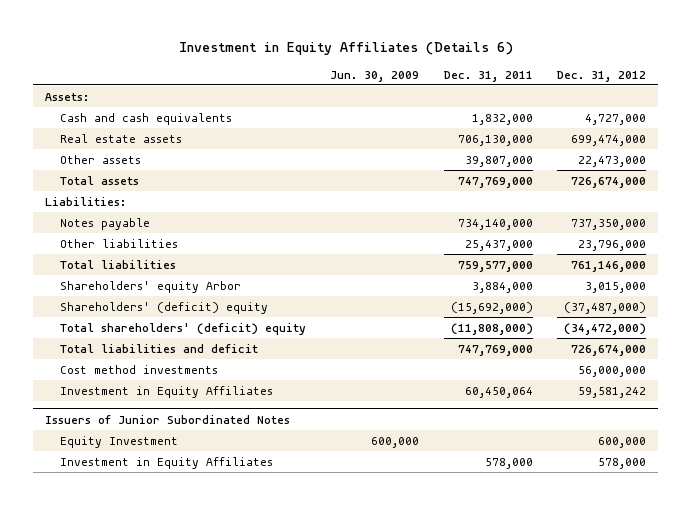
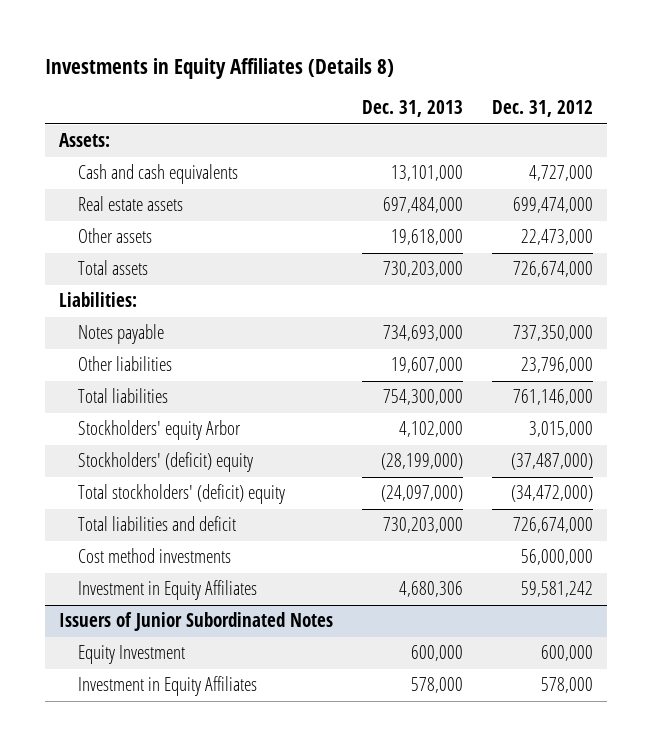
[178,41,513,55] Investment in Equity Affiliates (Details 6) -> [44,57,394,79] Investments in Equity Affiliates (Details 8)
[330,70,420,82] Jun. 30, 2009 -> none
[443,70,533,82] Dec. 31, 2011 -> none
none -> [362,100,464,118] Dec. 31, 2013
[59,280,241,293] Shareholders' equity Arbor -> [77,420,241,441] Stockholders' equity Arbor
[59,301,268,314] Shareholders' (deficit) equity -> [77,452,253,473] Stockholders' (deficit) equity
[59,322,306,335] Total shareholders' (deficit) equity -> [77,484,285,505] Total stockholders' (deficit) equity

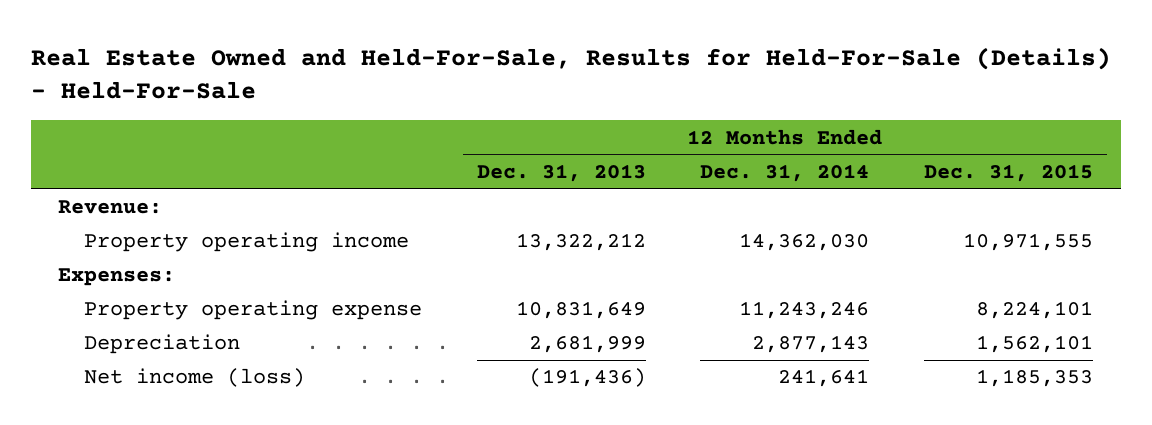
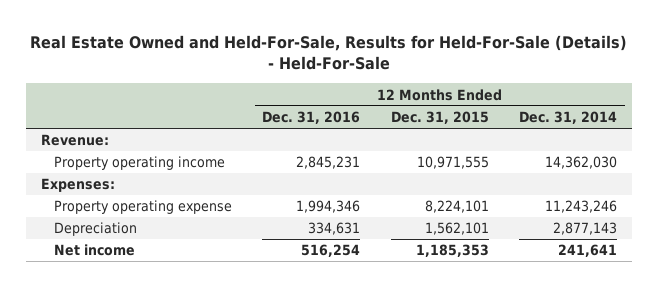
[476,163,646,182] Dec. 31, 2013 -> none
none -> [262,111,361,125] Dec. 31, 2016
[83,368,305,388] Net income (loss) -> [54,244,136,257] Net income

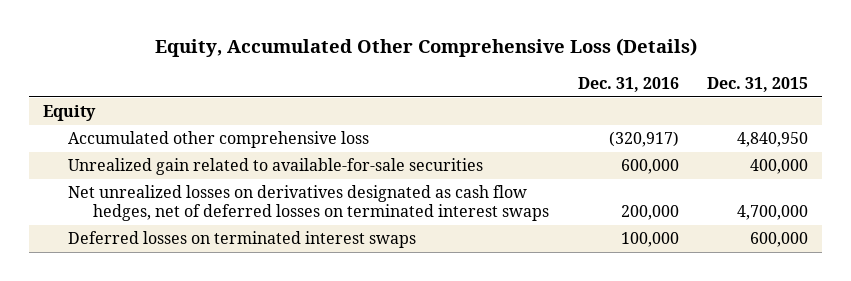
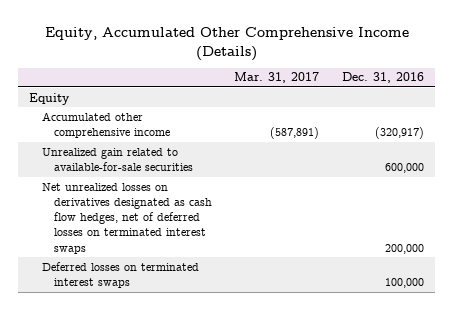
[154,38,697,58] Equity, Accumulated Other Comprehensive Loss (Details) -> [44,26,409,61] Equity, Accumulated Other Comprehensive Income (Details)
[707,76,809,92] Dec. 31, 2015 -> none
none -> [234,72,320,84] Mar. 31, 2017
[68,131,370,149] Accumulated other comprehensive loss -> [41,111,171,139] Accumulated other comprehensive income

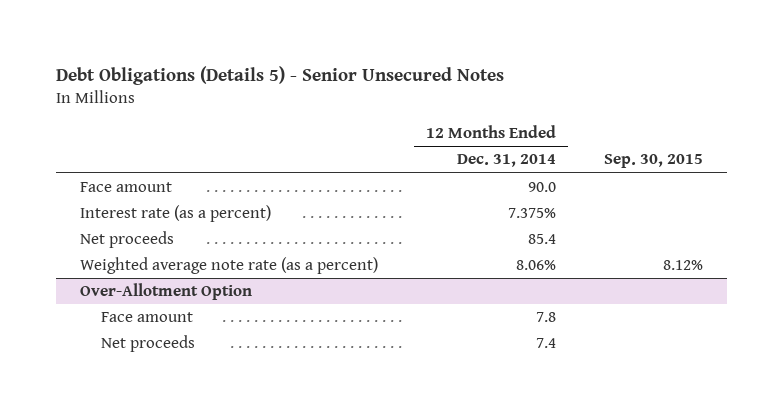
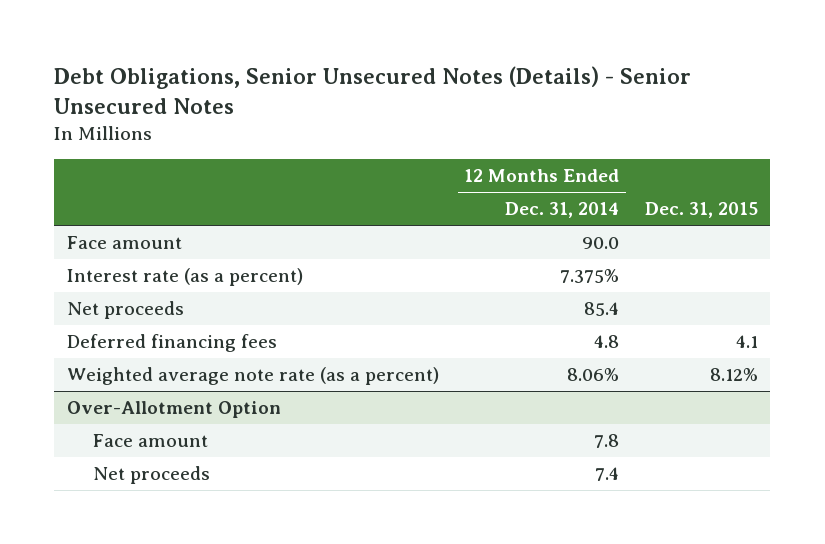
[55,66,504,86] Debt Obligations (Details 5) - Senior Unsecured Notes -> [54,66,692,115] Debt Obligations, Senior Unsecured Notes (Details) - Senior Unsecured Notes
[604,154,704,169] Sep. 30, 2015 -> none
none -> [644,202,758,219] Dec. 31, 2015
none -> [67,334,278,353] Deferred financing fees

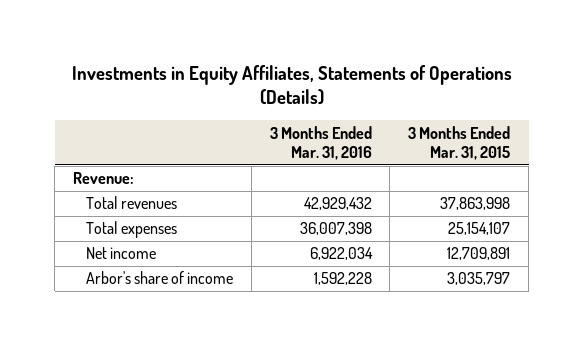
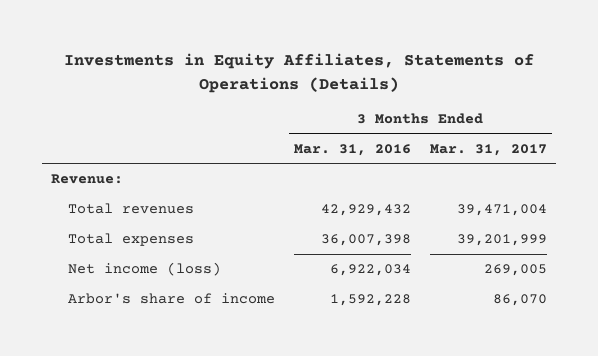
[408,125,511,161] 3 Months Ended Mar. 31, 2015 -> none
none -> [429,143,547,156] Mar. 31, 2017
[86,247,157,260] Net income -> [67,262,221,277] Net income (loss)

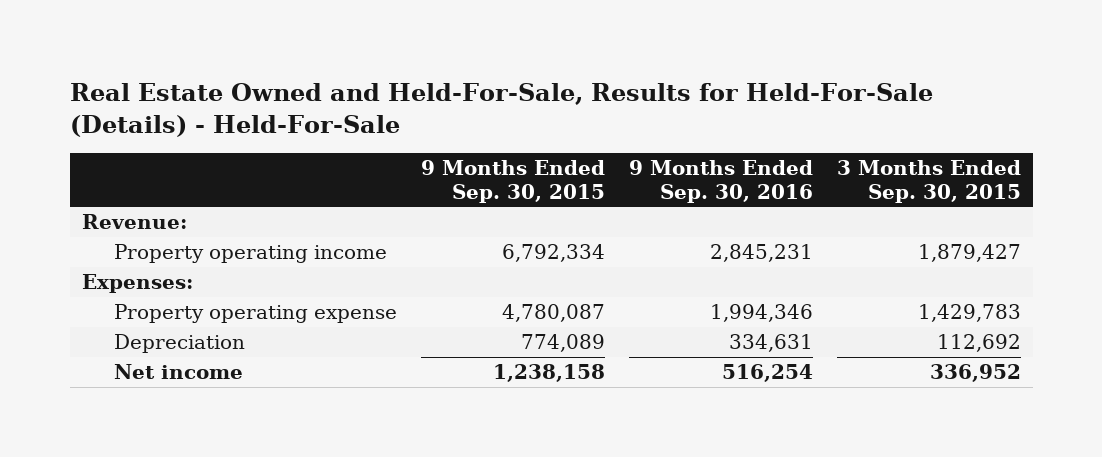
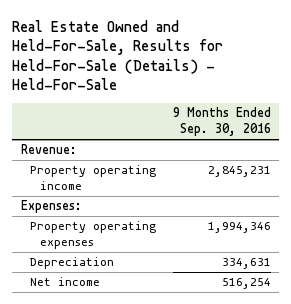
[420,160,605,203] 9 Months Ended Sep. 30, 2015 -> none
[836,160,1021,203] 3 Months Ended Sep. 30, 2015 -> none
[113,304,397,324] Property operating expense -> [30,221,157,250] Property operating expenses

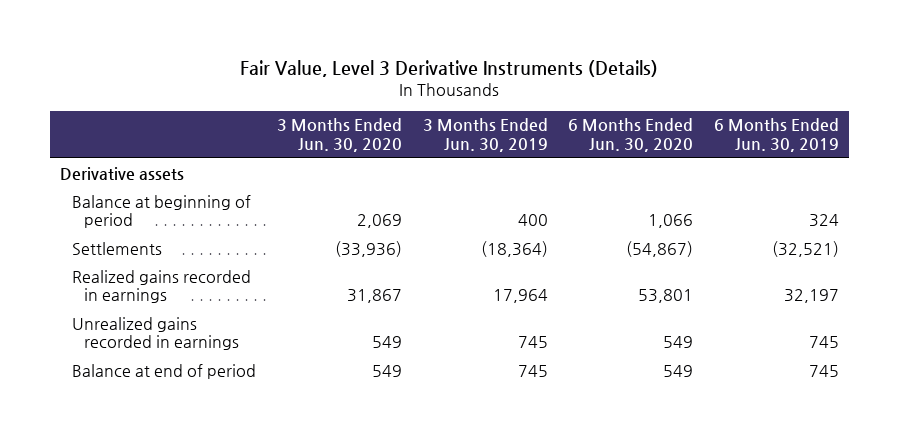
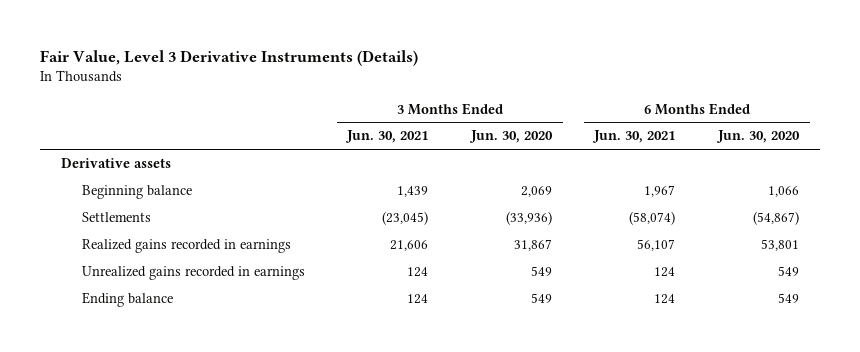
[422,118,548,152] 3 Months Ended Jun. 30, 2019 -> none
[713,118,839,152] 6 Months Ended Jun. 30, 2019 -> none
none -> [345,130,429,144] Jun. 30, 2021
none -> [592,130,676,144] Jun. 30, 2021
[72,194,252,229] Balance at beginning of period -> [81,185,192,200] Beginning balance
[72,363,257,379] Balance at end of period -> [81,292,173,308] Ending balance

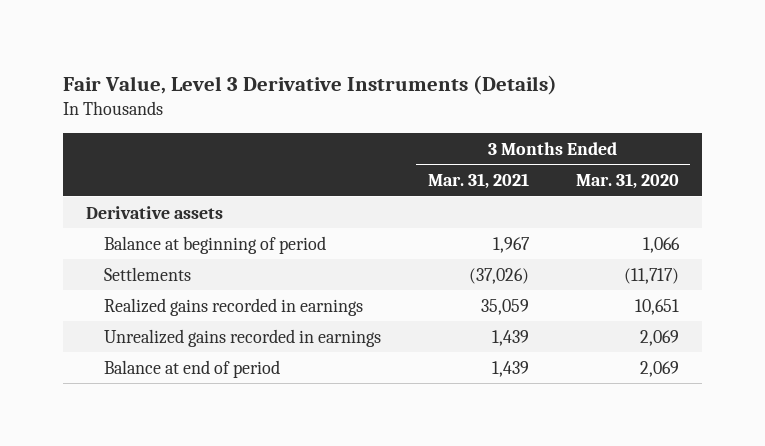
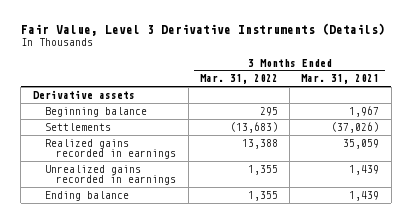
[575,173,679,190] Mar. 31, 2020 -> none
none -> [199,74,278,85] Mar. 31, 2022
[103,235,326,254] Balance at beginning of period -> [44,106,147,117] Beginning balance
[103,359,280,378] Balance at end of period -> [44,190,129,201] Ending balance

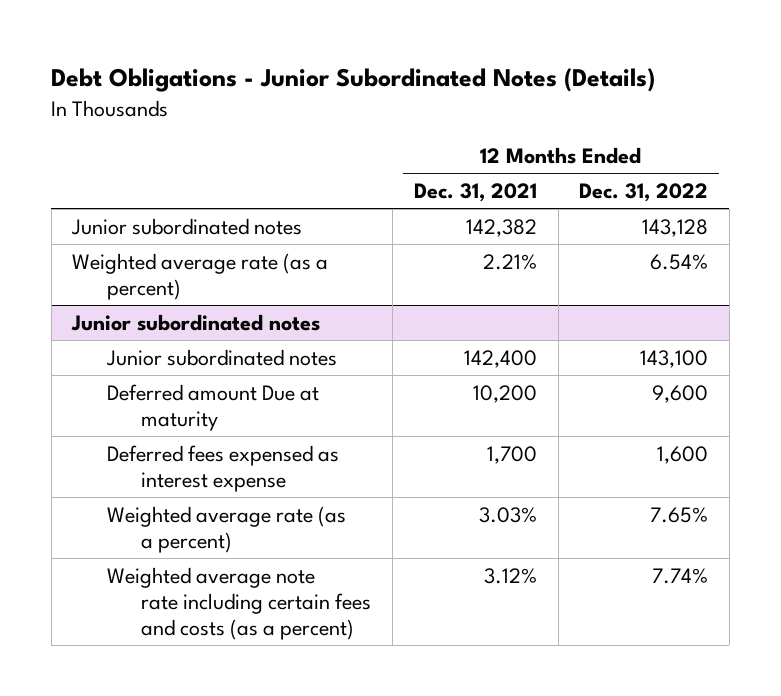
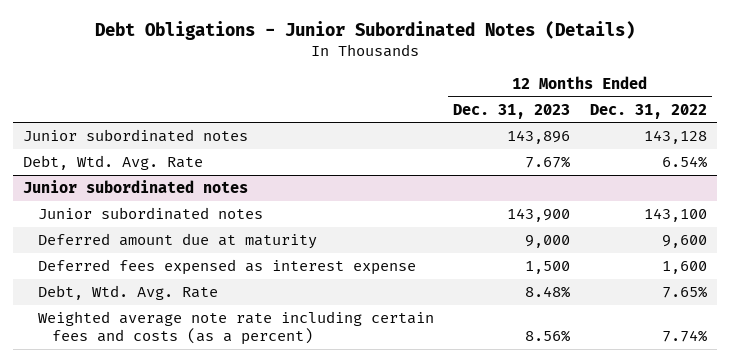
[413,182,537,202] Dec. 31, 2021 -> none
none -> [453,103,571,119] Dec. 31, 2023
[72,252,329,301] Weighted average rate (as a percent) -> [22,155,203,171] Debt, Wtd. Avg. Rate
[106,383,319,432] Deferred amount Due at maturity -> [37,233,317,250] Deferred amount due at maturity
[106,505,346,554] Weighted average rate (as a percent) -> [37,285,218,301] Debt, Wtd. Avg. Rate

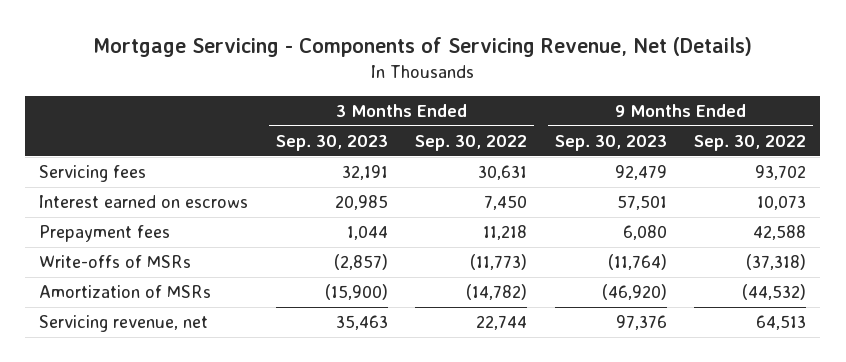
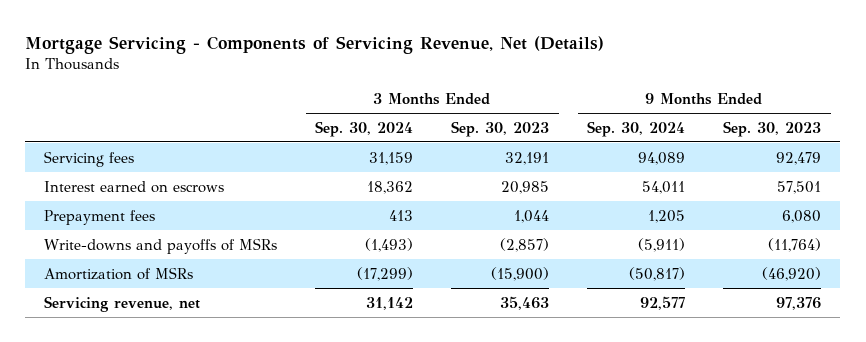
[415,134,528,151] Sep. 30, 2022 -> none
[694,134,807,151] Sep. 30, 2022 -> none
none -> [315,120,414,137] Sep. 30, 2024
none -> [587,120,686,137] Sep. 30, 2024
[39,255,192,269] Write-offs of MSRs -> [44,237,278,254] Write-downs and payoffs of MSRs

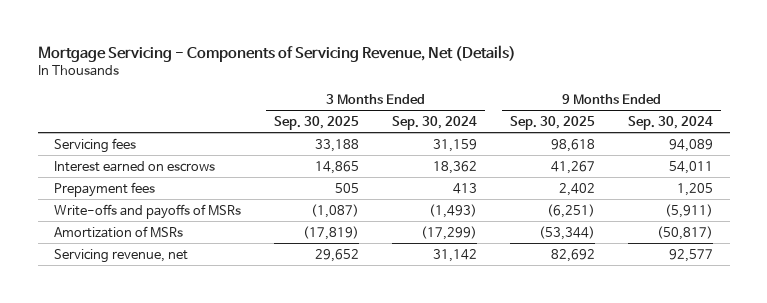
[451,120,550,137] Sep. 30, 2023 -> none
[723,120,822,137] Sep. 30, 2023 -> none
none -> [274,115,360,130] Sep. 30, 2025
none -> [510,115,596,130] Sep. 30, 2025
[44,237,278,254] Write-downs and payoffs of MSRs -> [54,203,242,219] Write-offs and payoffs of MSRs

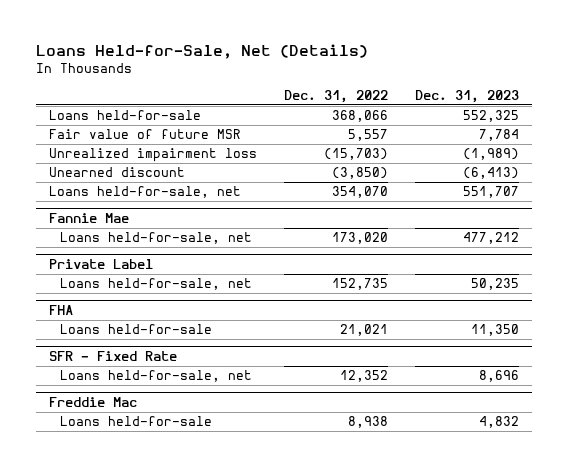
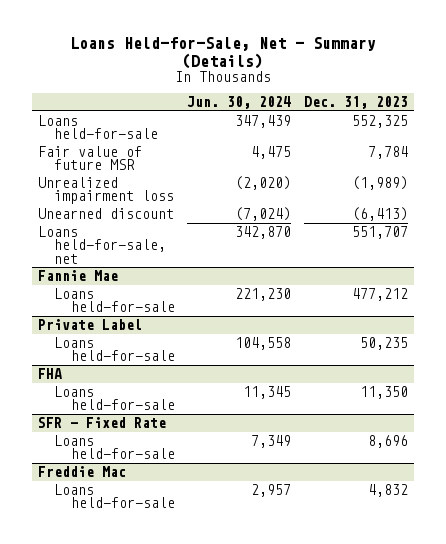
[36,43,369,59] Loans Held-for-Sale, Net (Details) -> [69,37,376,69] Loans Held-for-Sale, Net - Summary (Details)
[284,89,389,103] Dec. 31, 2022 -> none
none -> [187,96,292,110] Jun. 30, 2024
[59,232,252,245] Loans held-for-sale, net -> [54,287,175,313] Loans held-for-sale
[59,278,252,291] Loans held-for-sale, net -> [54,336,175,362] Loans held-for-sale
[59,370,252,383] Loans held-for-sale, net -> [54,434,175,460] Loans held-for-sale

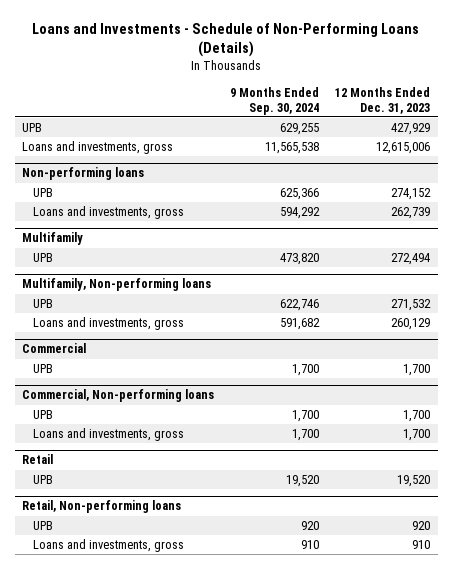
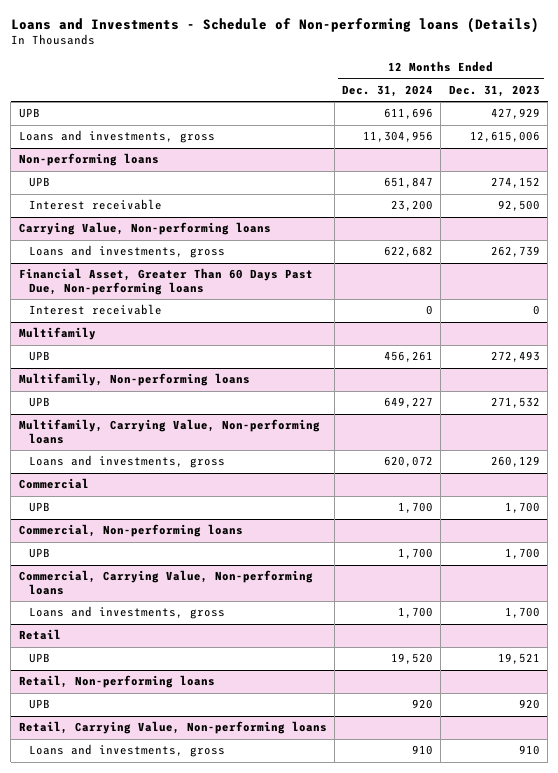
[32,22,420,58] Loans and Investments - Schedule of Non-Performing Loans (Details) -> [10,16,539,33] Loans and Investments - Schedule of Non-performing loans (Details)
[230,86,320,115] 9 Months Ended Sep. 30, 2024 -> none
none -> [342,85,434,98] Dec. 31, 2024
none -> [28,199,162,211] Interest receivable
none -> [18,222,271,236] Carrying Value, Non-performing loans
none -> [18,268,313,296] Financial Asset, Greater Than 60 Days Past Due, Non-performing loans
none -> [28,304,162,316] Interest receivable
[390,253,430,266] 272,494 -> [490,351,540,363] 272,493
none -> [18,419,320,445] Multifamily, Carrying Value, Non-performing loans
none -> [18,570,313,596] Commercial, Carrying Value, Non-performing loans
[396,475,430,488] 19,520 -> [497,653,540,665] 19,521
none -> [18,721,327,735] Retail, Carrying Value, Non-performing loans

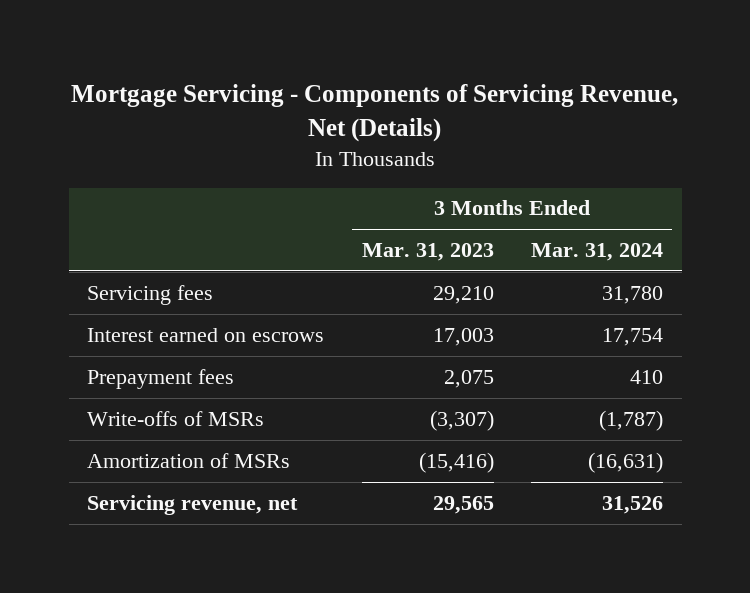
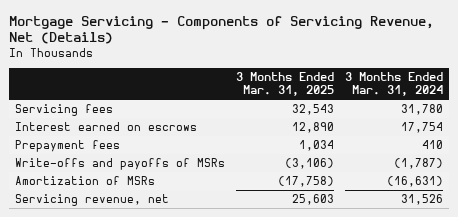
[361,243,494,262] Mar. 31, 2023 -> none
none -> [235,72,334,97] 3 Months Ended Mar. 31, 2025
[87,410,265,426] Write-offs of MSRs -> [14,158,225,171] Write-offs and payoffs of MSRs

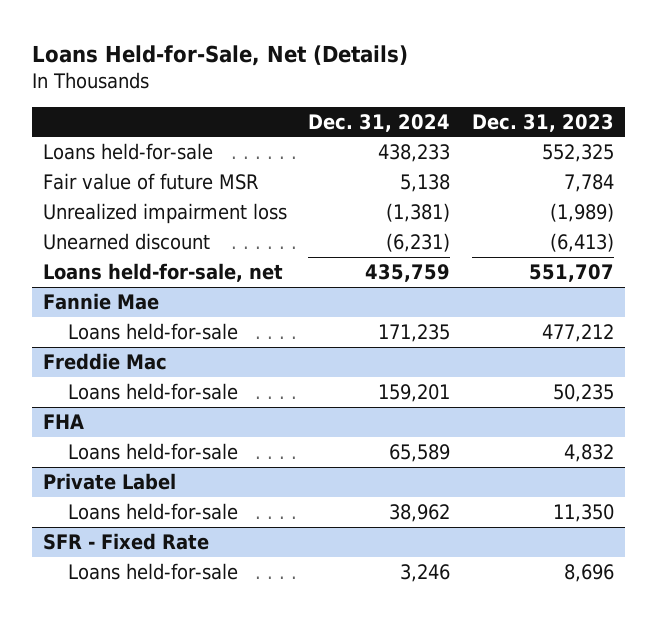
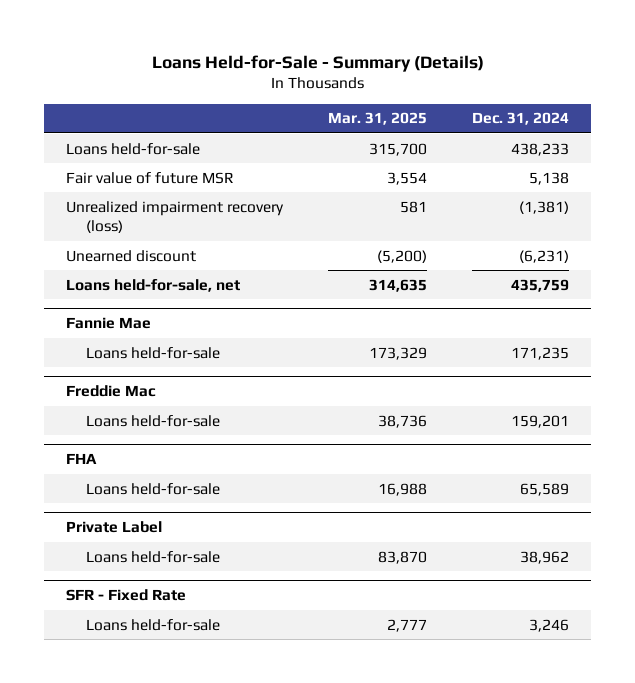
[31,44,408,66] Loans Held-for-Sale, Net (Details) -> [151,54,484,72] Loans Held-for-Sale - Summary (Details)
[472,113,615,132] Dec. 31, 2023 -> none
none -> [328,112,428,126] Mar. 31, 2025
[42,202,287,224] Unrealized impairment loss -> [66,200,285,234] Unrealized impairment recovery (loss)

